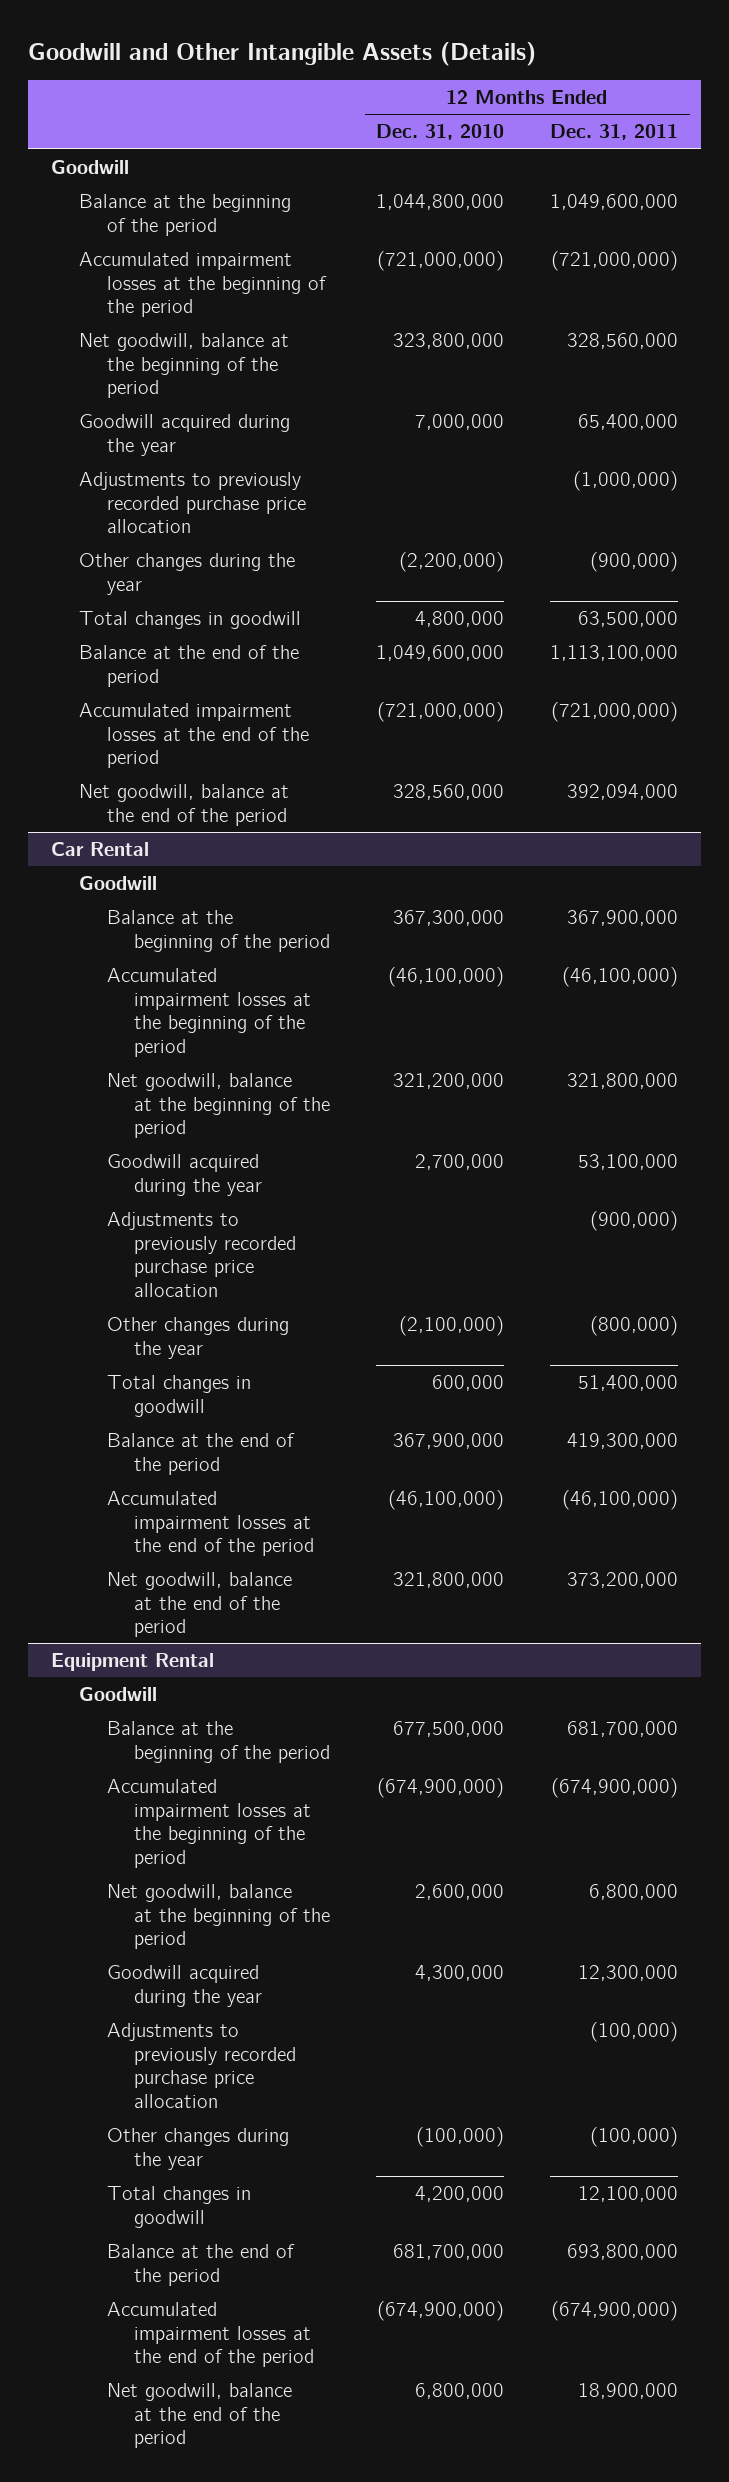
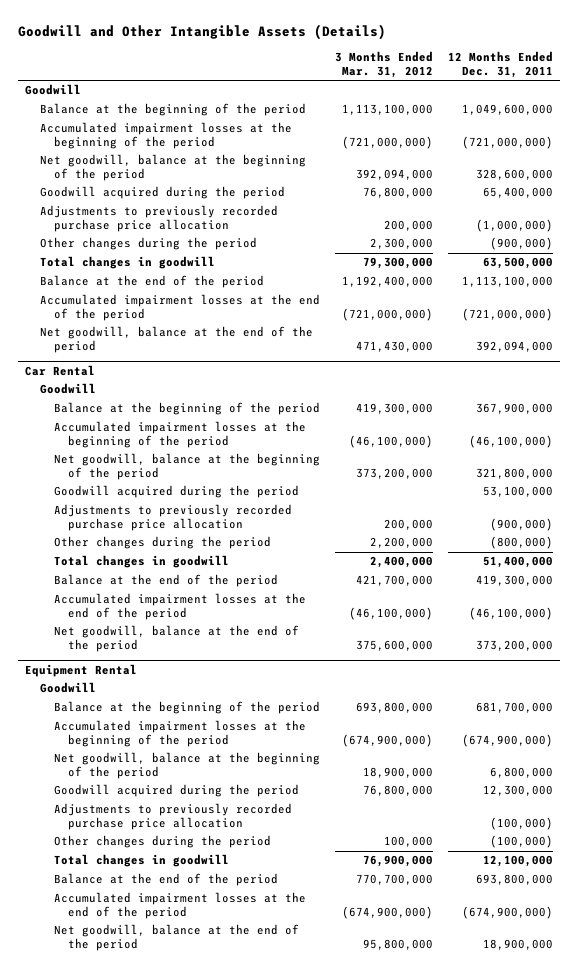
[376,124,505,141] Dec. 31, 2010 -> none
none -> [334,51,433,78] 3 Months Ended Mar. 31, 2012
[567,333,679,350] 328,560,000 -> [475,169,553,181] 328,600,000
[78,414,290,456] Goodwill acquired during the year -> [39,186,285,200] Goodwill acquired during the period
[78,553,295,595] Other changes during the year -> [39,237,257,251] Other changes during the period
[106,1154,263,1196] Goodwill acquired during the year -> [54,485,300,499] Goodwill acquired during the period
[106,1317,289,1359] Other changes during the year -> [54,536,272,550] Other changes during the period
[106,1965,263,2007] Goodwill acquired during the year -> [54,784,300,798] Goodwill acquired during the period
[106,2128,289,2170] Other changes during the year -> [54,835,272,849] Other changes during the period

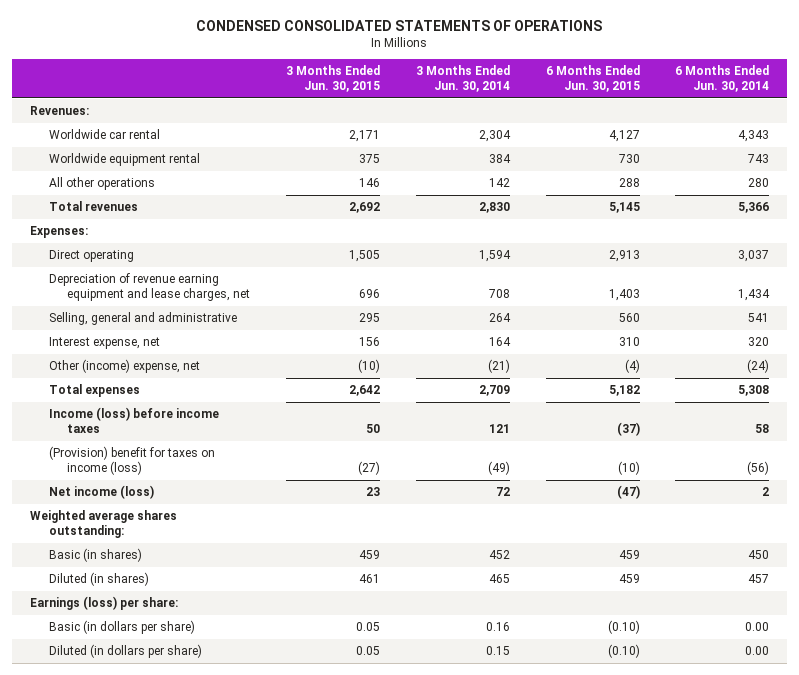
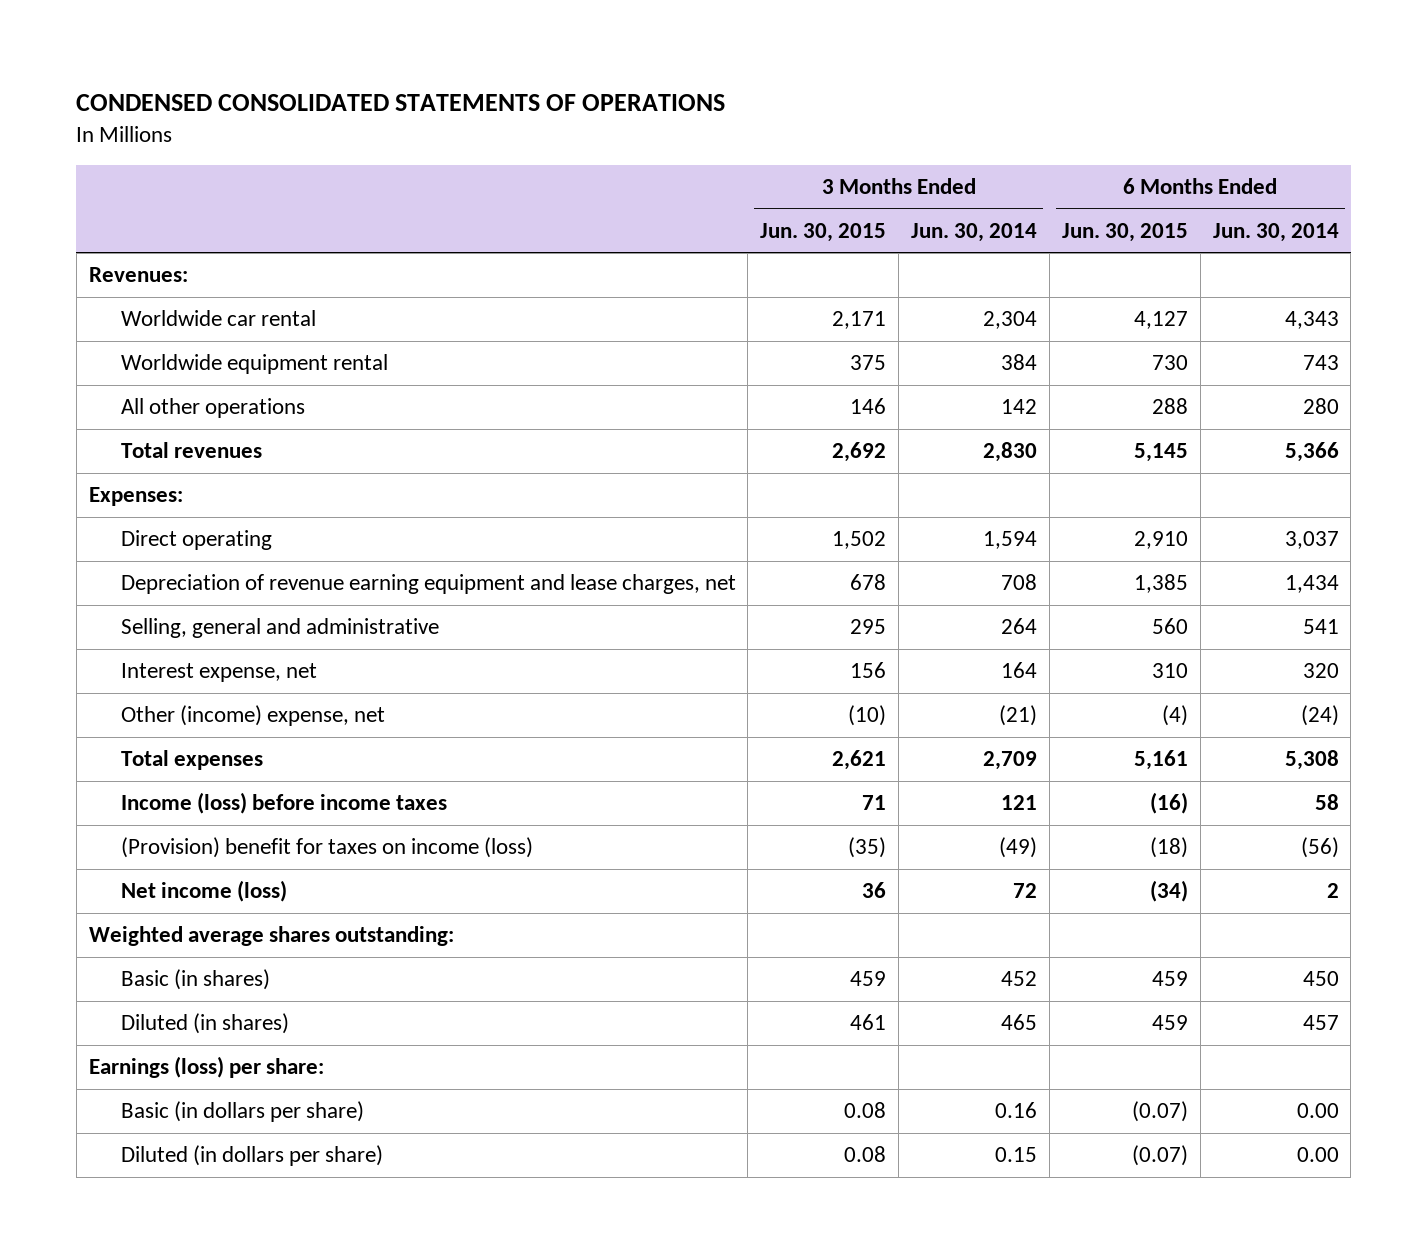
[349,250,381,263] 1,505 -> [832,531,887,550] 1,502
[608,250,640,263] 2,913 -> [1133,531,1188,550] 2,910
[359,288,381,298] 696 -> [850,574,887,591] 678
[608,288,640,301] 1,403 -> [1133,574,1188,594] 1,385
[349,385,381,397] 2,642 -> [832,750,887,771] 2,621
[608,385,640,397] 5,182 -> [1133,750,1188,771] 5,161
[366,423,381,433] 50 -> [862,795,887,811] 71
[616,421,640,436] (37) -> [1149,792,1188,815] (16)
[358,460,381,475] (27) -> [848,837,887,859] (35)
[617,460,640,475] (10) -> [1149,837,1188,859] (18)
[366,487,381,497] 23 -> [862,882,887,899] 36
[616,485,640,500] (47) -> [1149,880,1188,903] (34)
[356,622,381,632] 0.05 -> [844,1102,887,1119] 0.08
[607,620,640,635] (0.10) -> [1131,1101,1188,1123] (0.07)
[356,646,381,656] 0.05 -> [844,1146,887,1163] 0.08
[607,644,640,659] (0.10) -> [1131,1145,1188,1167] (0.07)

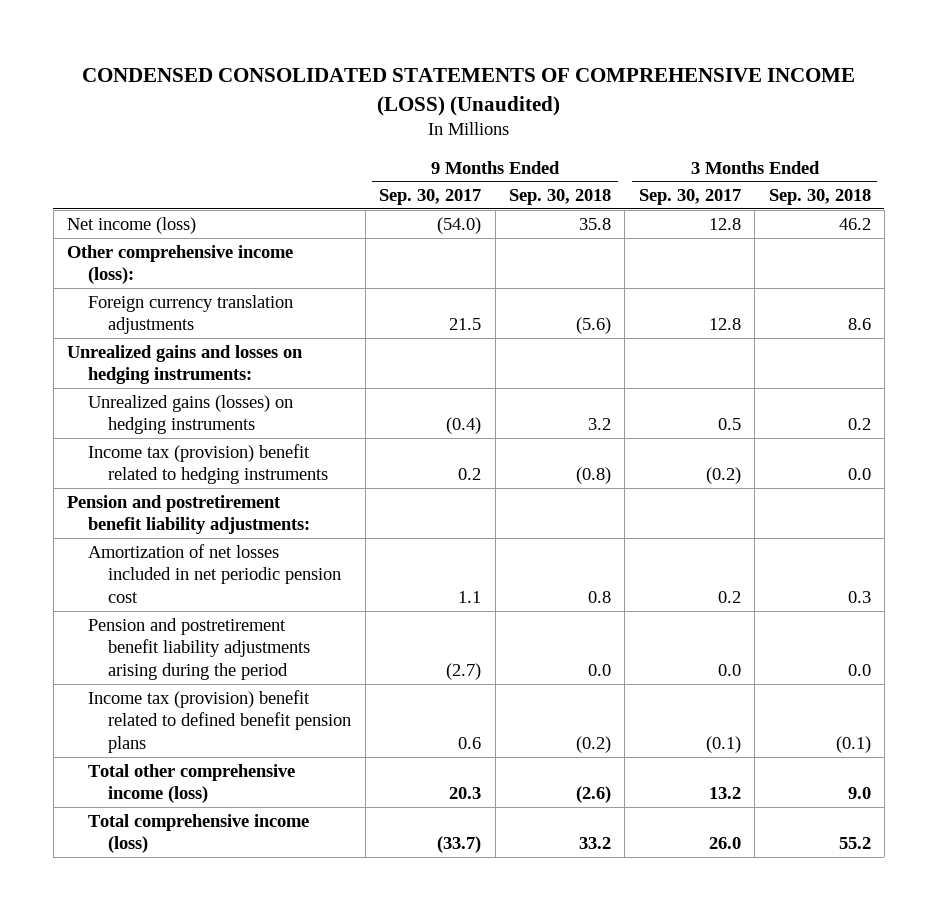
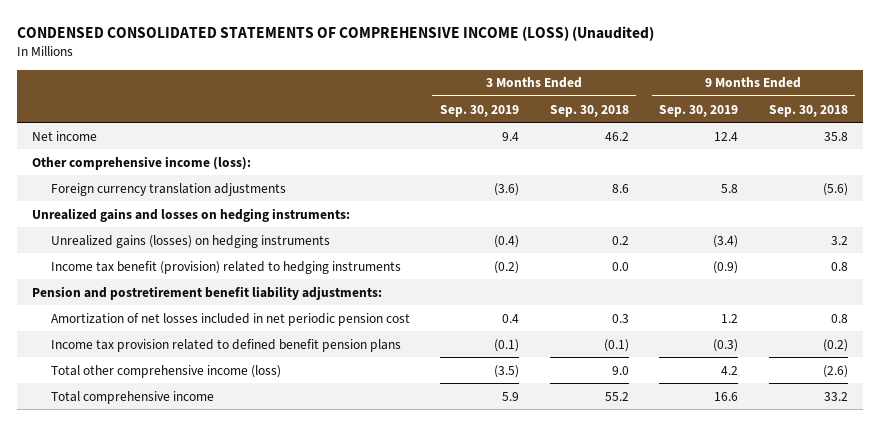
[379,189,482,206] Sep. 30, 2017 -> none
[638,189,741,206] Sep. 30, 2017 -> none
none -> [440,104,520,117] Sep. 30, 2019
none -> [659,104,739,117] Sep. 30, 2019
[67,216,197,234] Net income (loss) -> [31,130,97,141] Net income
[87,443,329,485] Income tax (provision) benefit related to hedging instruments -> [50,260,401,274] Income tax benefit (provision) related to hedging instruments
[575,467,611,485] (0.8) -> [830,261,848,271] 0.8
[87,617,311,680] Pension and postretirement benefit liability adjustments arising during the period -> none
[87,689,352,753] Income tax (provision) benefit related to defined benefit pension plans -> [50,338,401,352] Income tax provision related to defined benefit pension plans
[87,813,309,854] Total comprehensive income (loss) -> [50,390,214,404] Total comprehensive income

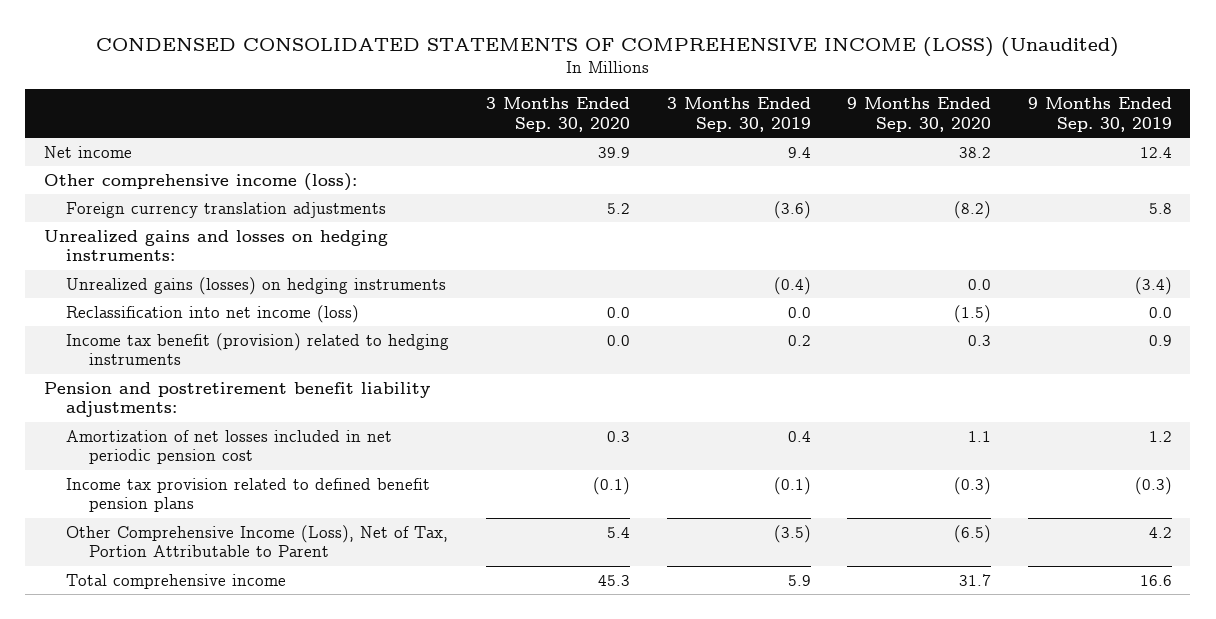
[549,104,629,117] Sep. 30, 2018 -> none
[768,104,848,117] Sep. 30, 2018 -> none
none -> [485,97,630,132] 3 Months Ended Sep. 30, 2020
none -> [847,97,992,132] 9 Months Ended Sep. 30, 2020
none -> [66,304,360,323] Reclassification into net income (loss)
[494,260,520,274] (0.2) -> [787,334,811,346] 0.2
[713,260,739,274] (0.9) -> [1148,334,1172,346] 0.9
[50,364,281,378] Total other comprehensive income (loss) -> [66,524,449,558] Other Comprehensive Income (Loss), Net of Tax, Portion Attributable to Parent

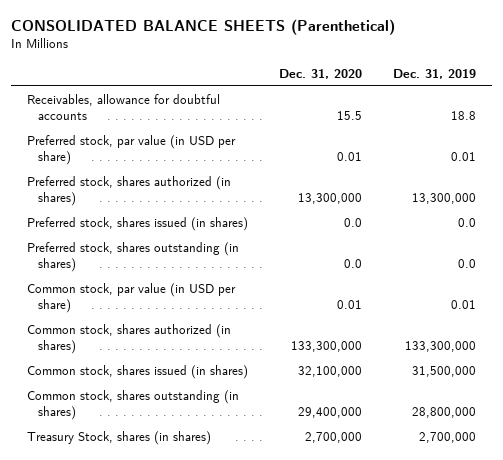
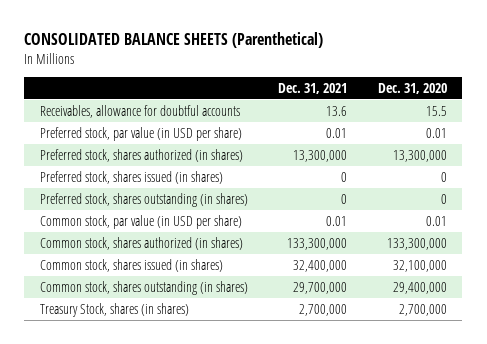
[393,68,477,79] Dec. 31, 2019 -> none
none -> [278,82,348,94] Dec. 31, 2021
[343,217,362,227] 0.0 -> [441,171,448,182] 0
[343,259,362,269] 0.0 -> [441,193,448,204] 0

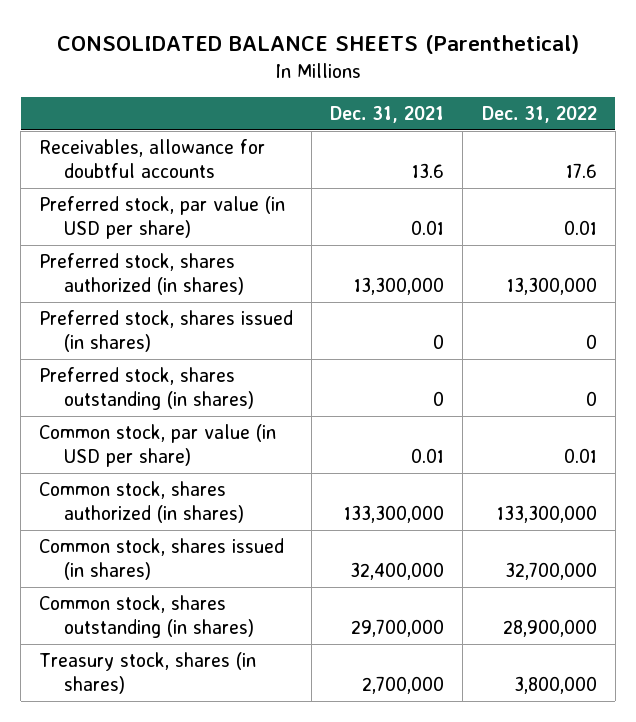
[378,82,448,94] Dec. 31, 2020 -> none
none -> [481,106,597,124] Dec. 31, 2022
[39,302,189,317] Treasury Stock, shares (in shares) -> [39,651,257,695] Treasury stock, shares (in shares)

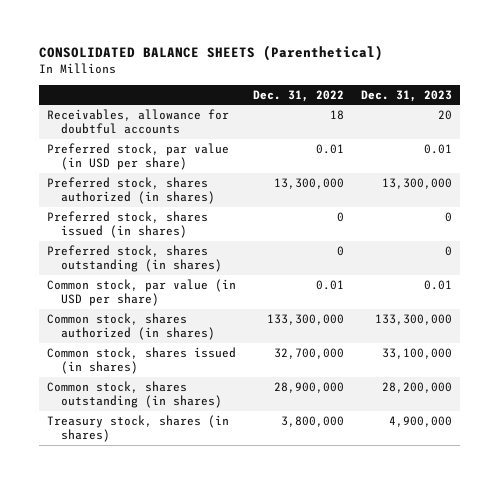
[330,106,445,124] Dec. 31, 2021 -> none
none -> [360,90,452,103] Dec. 31, 2023
[565,163,597,179] 17.6 -> [329,109,344,120] 18

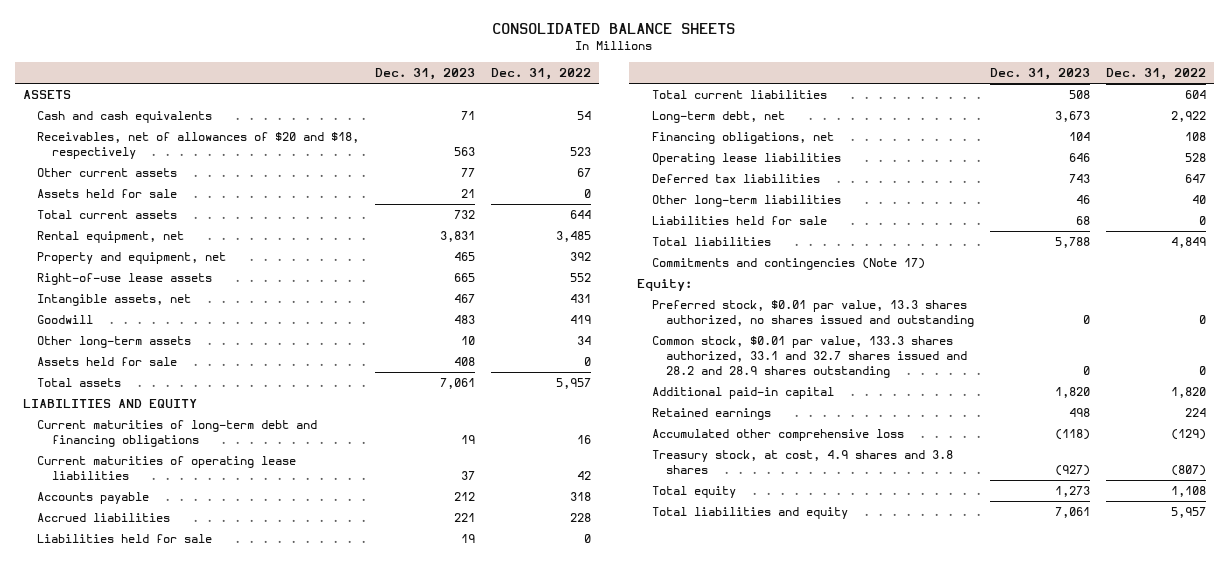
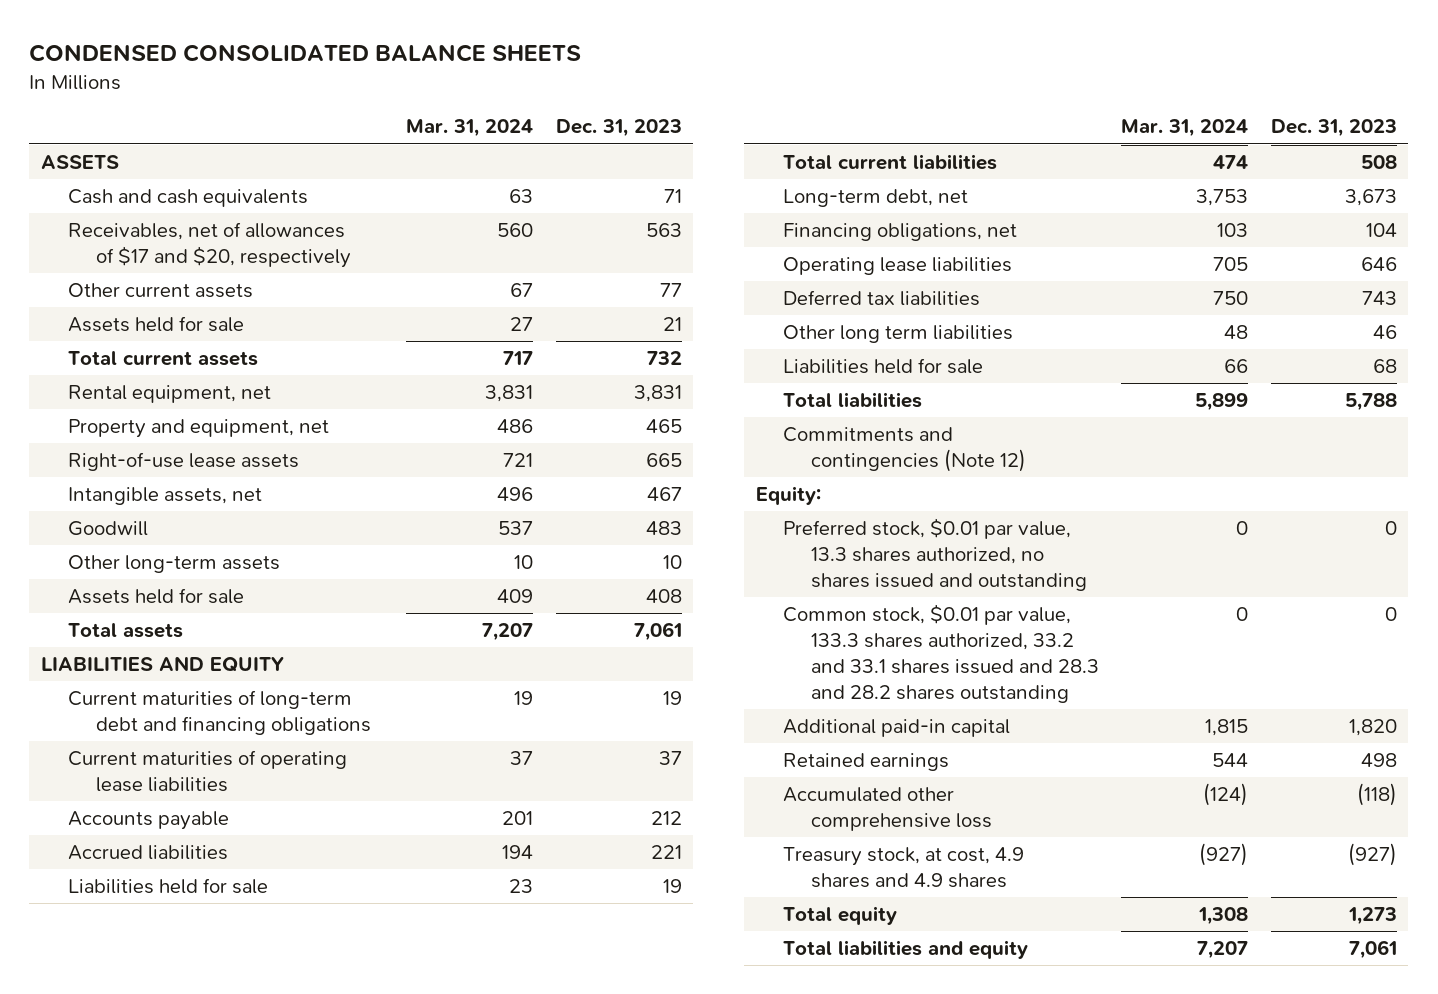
[492,22,736,34] CONSOLIDATED BALANCE SHEETS -> [29,44,582,63] CONDENSED CONSOLIDATED BALANCE SHEETS
[491,68,592,81] Dec. 31, 2022 -> none
none -> [406,119,534,138] Mar. 31, 2024
[37,132,360,160] Receivables, net of allowances of $20 and $18, respectively -> [68,222,351,269] Receivables, net of allowances of $17 and $20, respectively
[651,195,841,208] Other long-term liabilities -> [783,325,1014,344] Other long term liabilities
[651,258,925,271] Commitments and contingencies (Note 17) -> [783,427,1026,473] Commitments and contingencies (Note 12)
[651,336,968,379] Common stock, $0.01 par value, 133.3 shares authorized, 33.1 and 32.7 shares issued and 28.2 and 28.9 shares outstanding -> [783,604,1099,703] Common stock, $0.01 par value, 133.3 shares authorized, 33.2 and 33.1 shares issued and 28.3 and 28.2 shares outstanding
[651,450,953,475] Treasury stock, at cost, 4.9 shares and 3.8 shares -> [783,847,1025,889] Treasury stock, at cost, 4.9 shares and 4.9 shares

